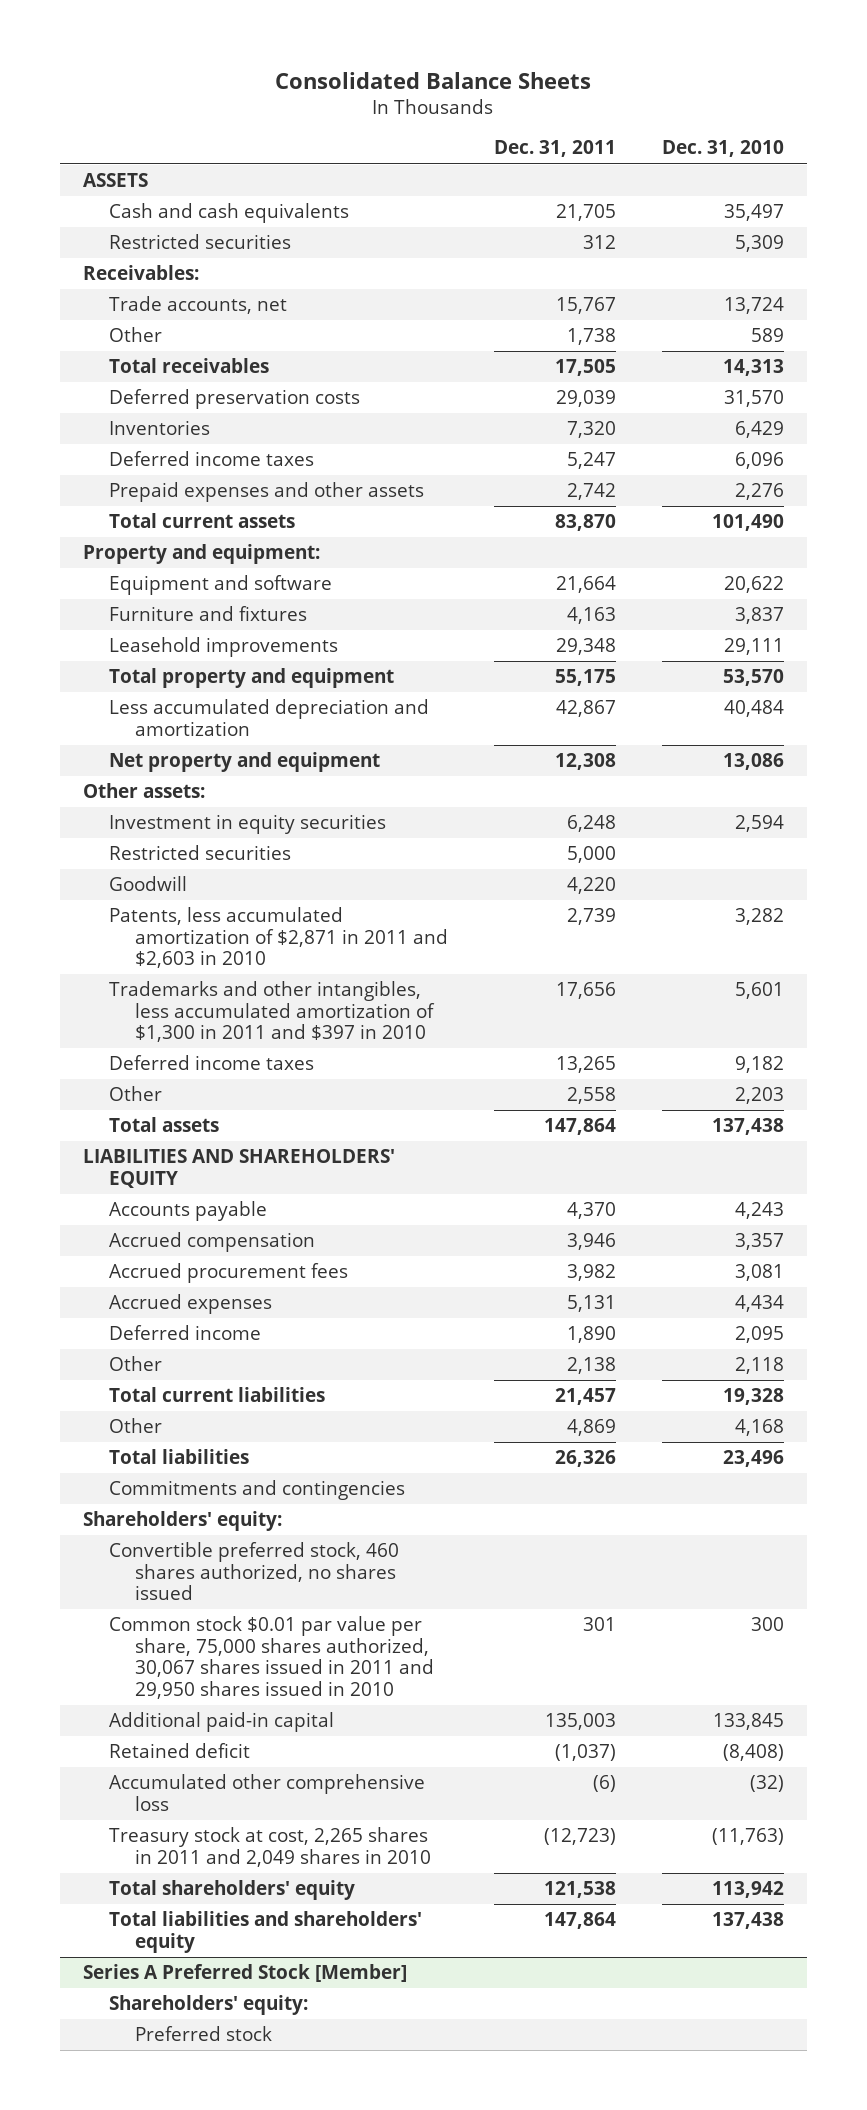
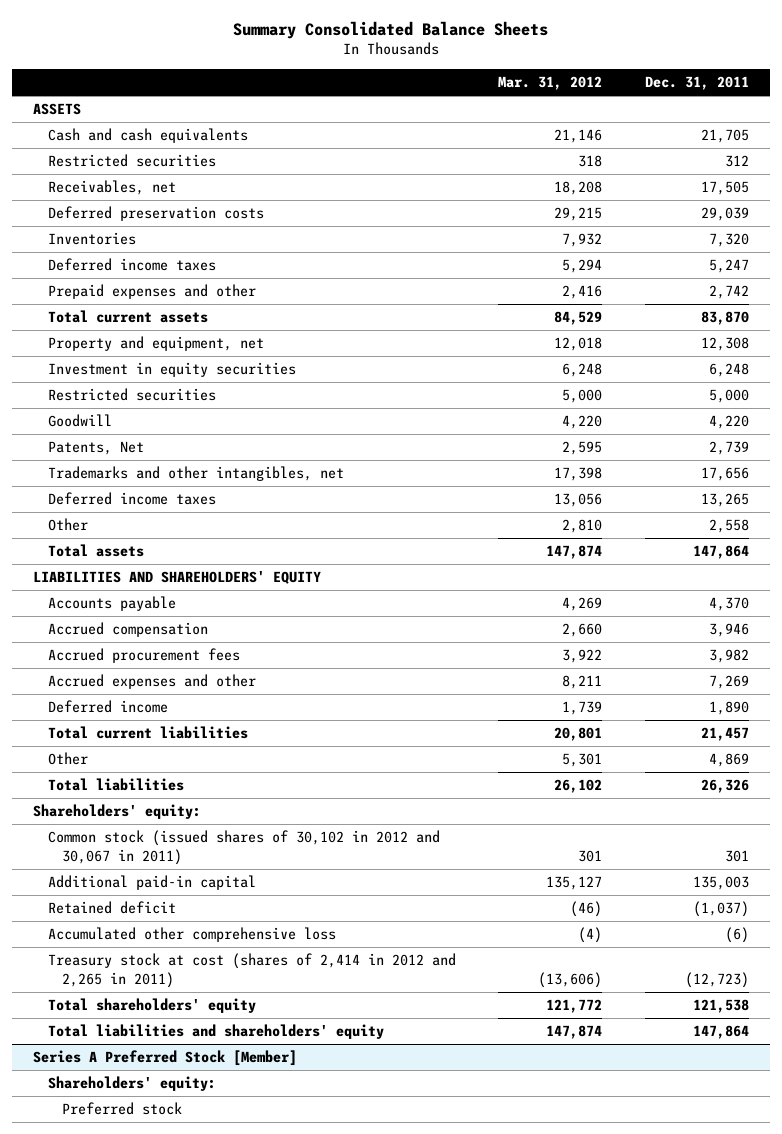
[275,71,592,89] Consolidated Balance Sheets -> [232,20,548,39] Summary Consolidated Balance Sheets
[662,140,785,158] Dec. 31, 2010 -> none
none -> [498,76,603,91] Mar. 31, 2012
[82,265,199,281] Receivables: -> none
[109,296,288,315] Trade accounts, net -> none
[109,327,163,343] Other -> none
[109,358,270,374] Total receivables -> [47,180,176,196] Receivables, net
[109,482,425,503] Prepaid expenses and other assets -> [47,284,256,300] Prepaid expenses and other
[82,544,320,565] Property and equipment: -> none
[109,575,333,596] Equipment and software -> none
[109,606,308,622] Furniture and fixtures -> none
[109,637,339,658] Leasehold improvements -> none
[109,668,395,689] Total property and equipment -> none
[109,699,430,736] Less accumulated depreciation and amortization -> none
[82,783,205,799] Other assets: -> none
[109,752,381,773] Net property and equipment -> [47,336,264,352] Property and equipment, net
[109,907,449,969] Patents, less accumulated amortization of $2,871 in 2011 and $2,603 in 2010 -> [47,441,144,456] Patents, Net
[109,981,436,1043] Trademarks and other intangibles, less accumulated amortization of $1,300 in 2011 and $397 in 2010 -> [47,466,344,482] Trademarks and other intangibles, net
[109,1294,273,1315] Accrued expenses -> [47,674,256,690] Accrued expenses and other
[567,1295,617,1313] 5,131 -> [708,675,749,690] 7,269
[109,1356,163,1372] Other -> none
[109,1480,406,1501] Commitments and contingencies -> none
[109,1542,400,1601] Convertible preferred stock, 460 shares authorized, no shares issued -> none
[109,1616,435,1699] Common stock $0.01 par value per share, 75,000 shares authorized, 30,067 shares issued in 2011 and 29,950 shares issued in 2010 -> [47,830,440,865] Common stock (issued shares of 30,102 in 2012 and 30,067 in 2011)
[109,1827,432,1867] Treasury stock at cost, 2,265 shares in 2011 and 2,049 shares in 2010 -> [47,953,456,988] Treasury stock at cost (shares of 2,414 in 2012 and 2,265 in 2011)

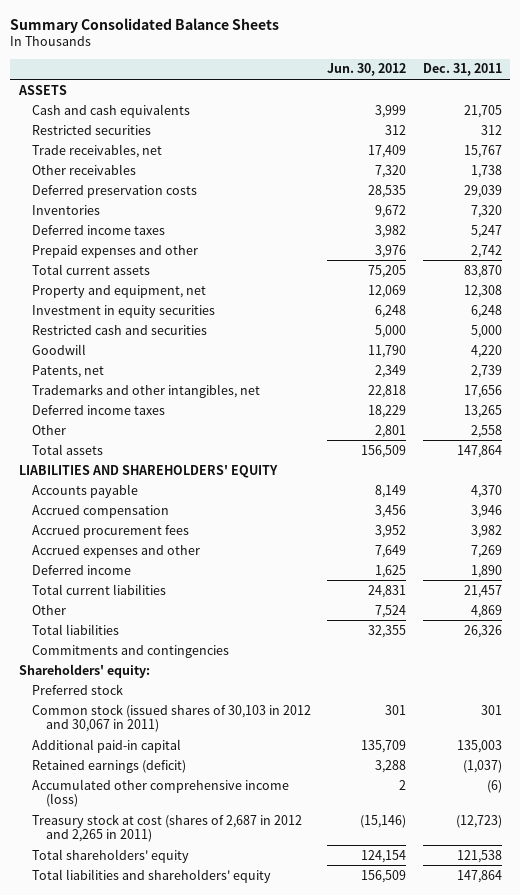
[498,76,603,91] Mar. 31, 2012 -> none
none -> [327,63,407,77] Jun. 30, 2012
none -> [32,143,163,158] Trade receivables, net
[47,180,176,196] Receivables, net -> [32,163,137,175] Other receivables
[700,181,749,196] 17,505 -> [470,164,502,178] 1,738
[47,388,216,402] Restricted securities -> [32,324,208,335] Restricted cash and securities
[47,441,144,456] Patents, Net -> [32,364,105,378] Patents, net
none -> [32,644,230,658] Commitments and contingencies
none -> [32,683,124,695] Preferred stock
[47,830,440,865] Common stock (issued shares of 30,102 in 2012 and 30,067 in 2011) -> [32,703,312,732] Common stock (issued shares of 30,103 in 2012 and 30,067 in 2011)
[47,901,176,915] Retained deficit -> [32,759,187,773] Retained earnings (deficit)
[47,927,336,943] Accumulated other comprehensive loss -> [32,778,290,807] Accumulated other comprehensive income (loss)
[47,953,456,988] Treasury stock at cost (shares of 2,414 in 2012 and 2,265 in 2011) -> [32,813,303,842] Treasury stock at cost (shares of 2,687 in 2012 and 2,265 in 2011)
[33,1050,298,1067] Series A Preferred Stock [Member] -> none
[47,1076,216,1092] Shareholders' equity: -> none
[62,1102,183,1116] Preferred stock -> none

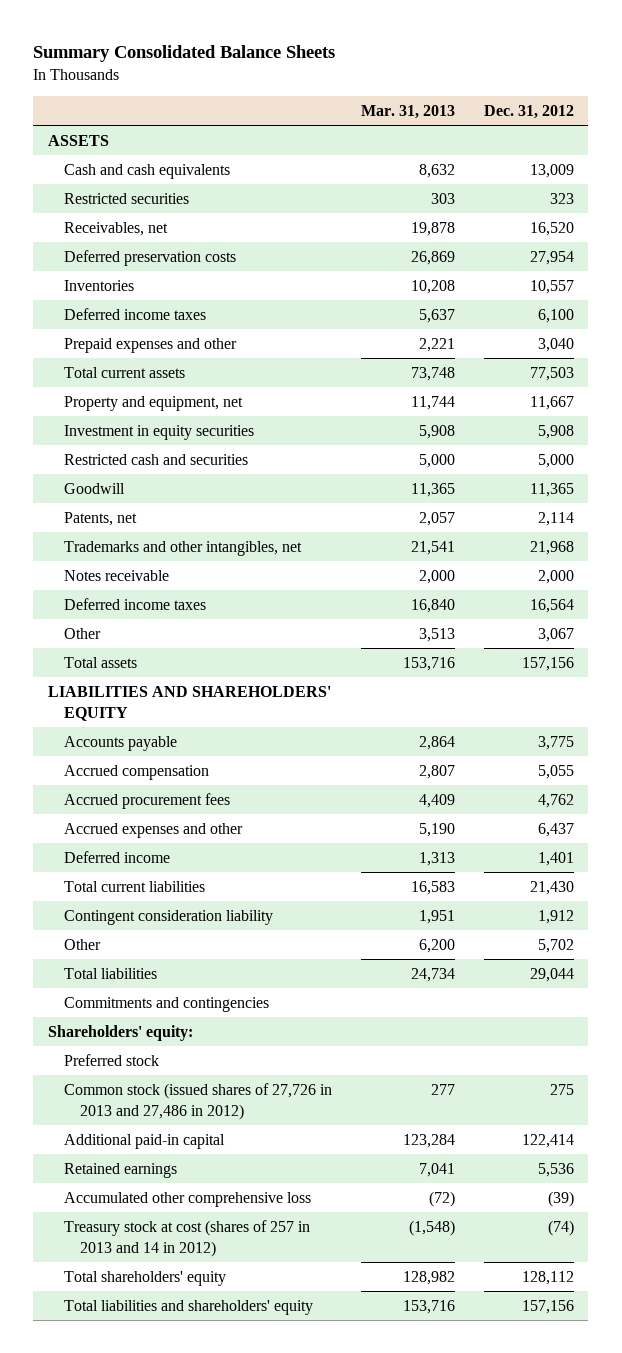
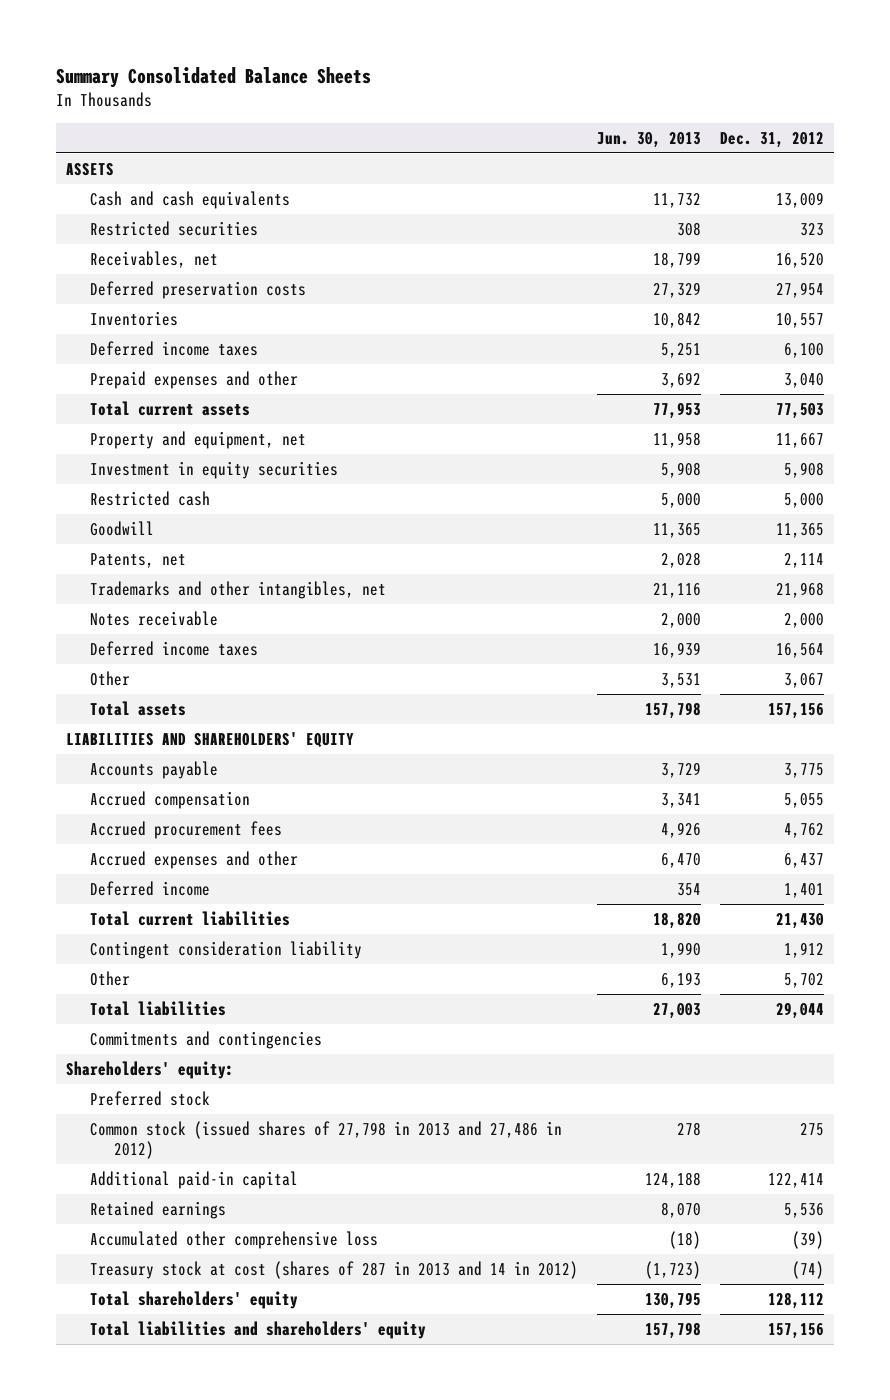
[360,104,455,119] Mar. 31, 2013 -> none
none -> [596,132,701,149] Jun. 30, 2013
[64,453,249,465] Restricted cash and securities -> [89,490,210,506] Restricted cash
[64,1082,333,1120] Common stock (issued shares of 27,726 in 2013 and 27,486 in 2012) -> [89,1120,562,1160] Common stock (issued shares of 27,798 in 2013 and 27,486 in 2012)
[64,1219,311,1257] Treasury stock at cost (shares of 257 in 2013 and 14 in 2012) -> [89,1260,578,1279] Treasury stock at cost (shares of 287 in 2013 and 14 in 2012)

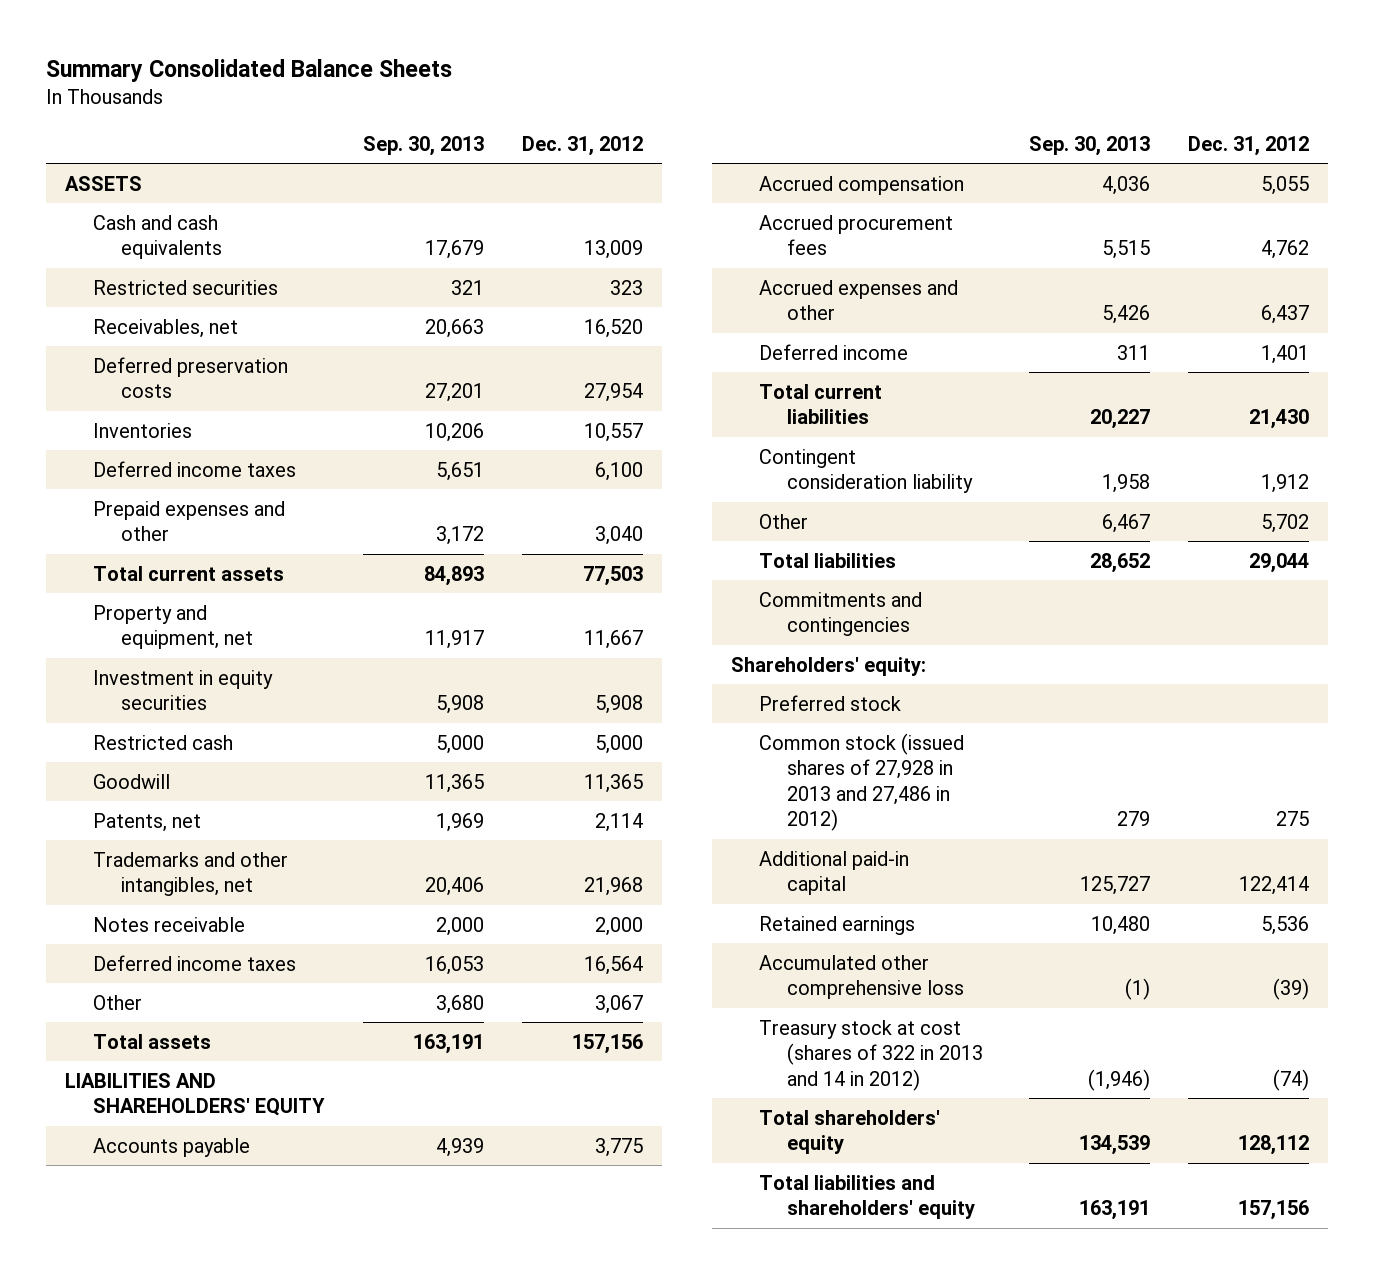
[596,132,701,149] Jun. 30, 2013 -> none
none -> [363,135,485,156] Sep. 30, 2013
[89,1120,562,1160] Common stock (issued shares of 27,798 in 2013 and 27,486 in 2012) -> [758,732,964,832] Common stock (issued shares of 27,928 in 2013 and 27,486 in 2012)
[89,1260,578,1279] Treasury stock at cost (shares of 287 in 2013 and 14 in 2012) -> [758,1019,983,1091] Treasury stock at cost (shares of 322 in 2013 and 14 in 2012)

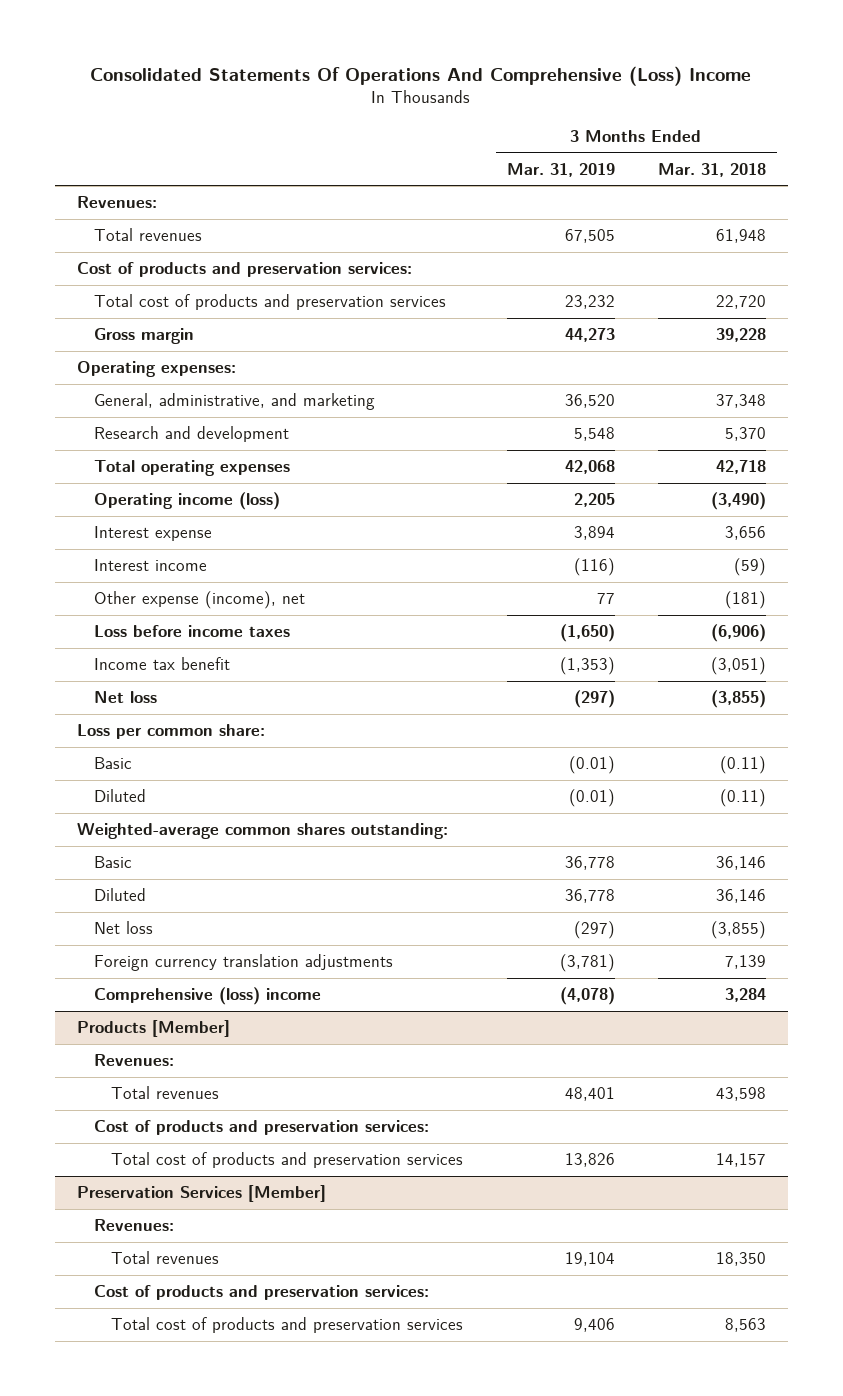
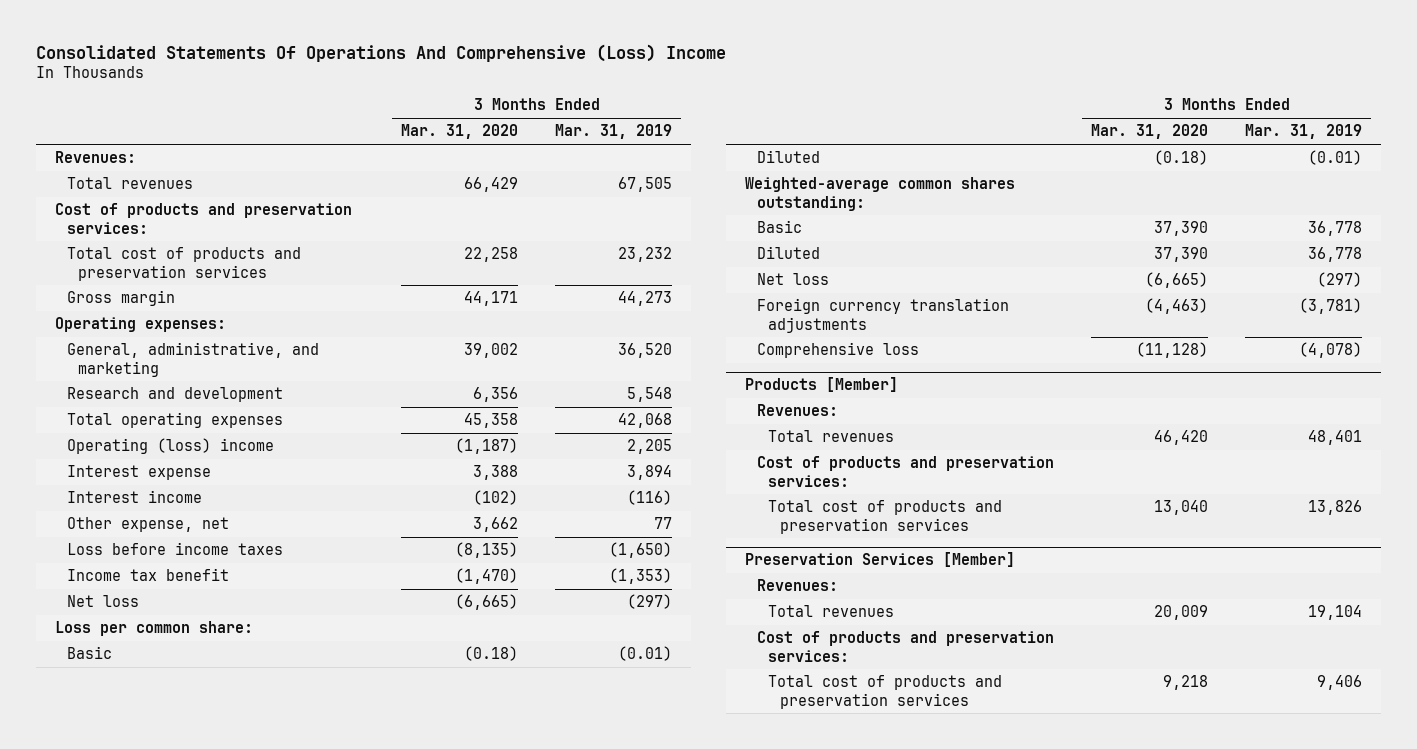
[658,162,767,177] Mar. 31, 2018 -> none
none -> [400,124,518,140] Mar. 31, 2020
[93,492,280,511] Operating income (loss) -> [66,438,274,455] Operating (loss) income
[93,591,305,610] Other expense (income), net -> [66,517,229,533] Other expense, net
[93,987,321,1006] Comprehensive (loss) income -> [756,342,919,359] Comprehensive loss

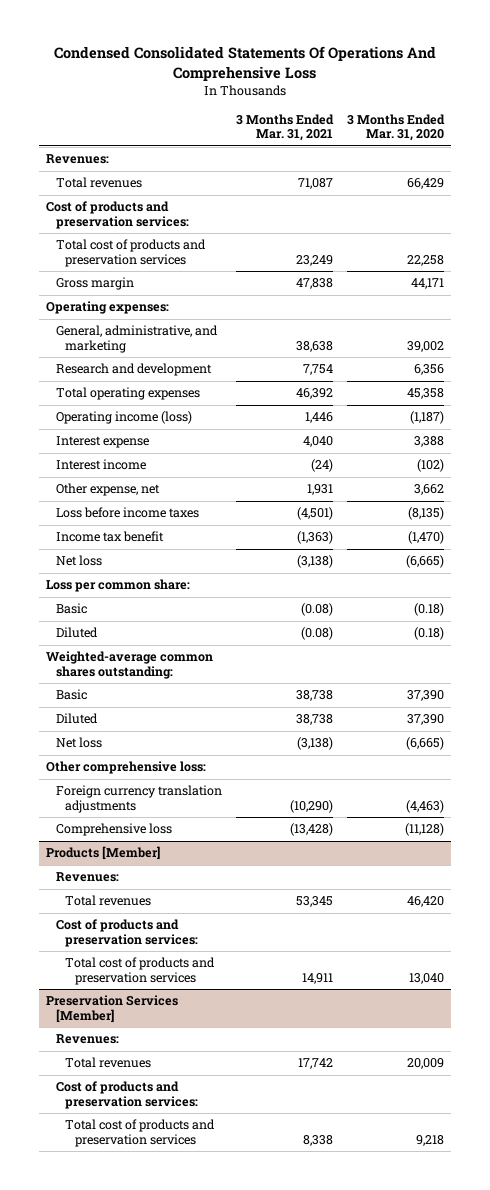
[36,43,727,62] Consolidated Statements Of Operations And Comprehensive (Loss) Income -> [54,46,437,81] Condensed Consolidated Statements Of Operations And Comprehensive Loss
[555,124,673,140] Mar. 31, 2019 -> none
none -> [235,113,334,142] 3 Months Ended Mar. 31, 2021
[66,438,274,455] Operating (loss) income -> [55,411,192,425] Operating income (loss)
none -> [45,761,206,775] Other comprehensive loss:

